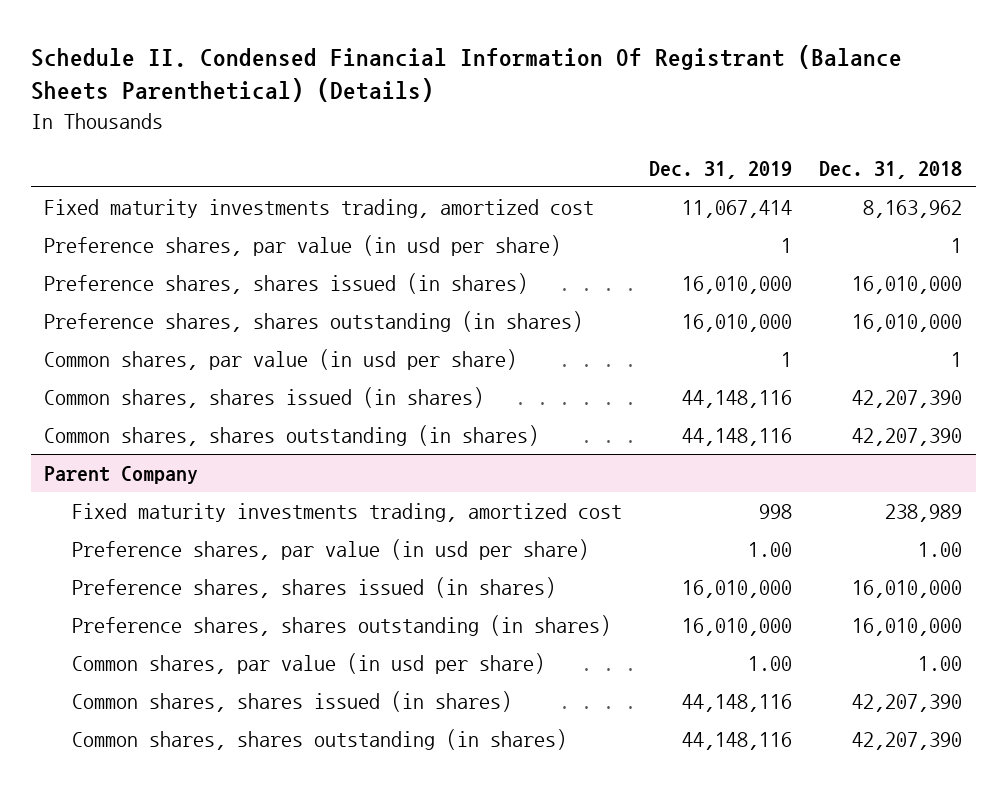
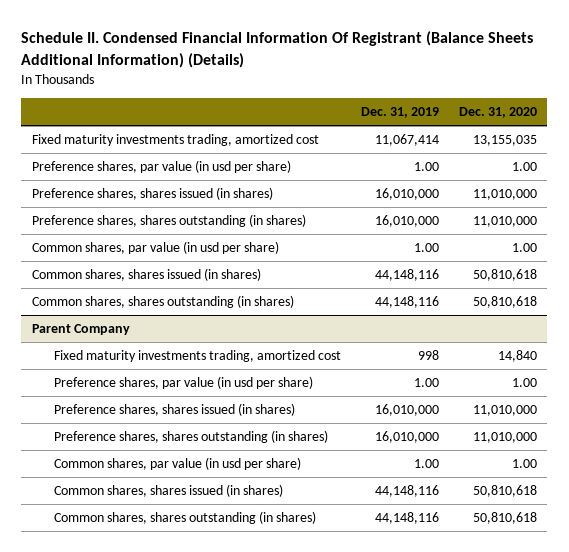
[30,44,902,103] Schedule II. Condensed Financial Information Of Registrant (Balance Sheets Parenthetical) (Details) -> [21,31,534,68] Schedule II. Condensed Financial Information Of Registrant (Balance Sheets Additional Information) (Details)
[819,160,963,179] Dec. 31, 2018 -> none
none -> [459,107,538,119] Dec. 31, 2020
[781,237,793,253] 1 -> [413,162,439,172] 1.00
[781,351,793,367] 1 -> [413,243,439,253] 1.00

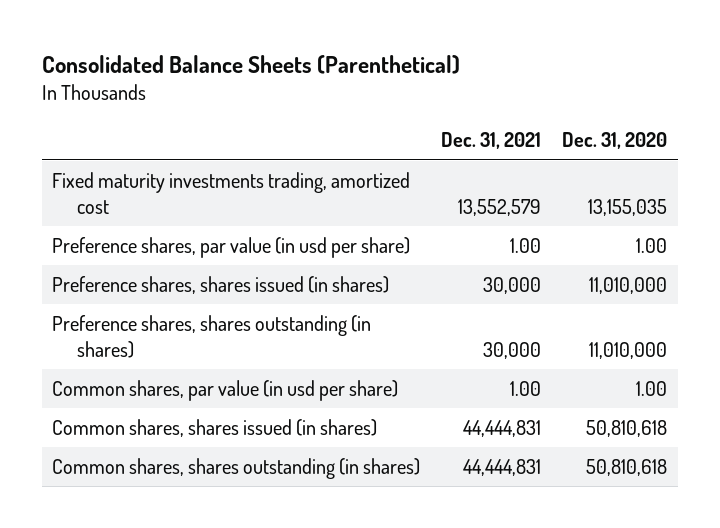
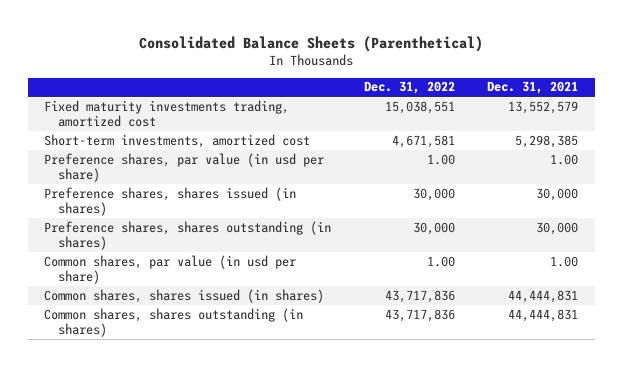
[562,132,668,150] Dec. 31, 2020 -> none
none -> [363,81,455,95] Dec. 31, 2022
none -> [43,133,310,148] Short-term investments, amortized cost

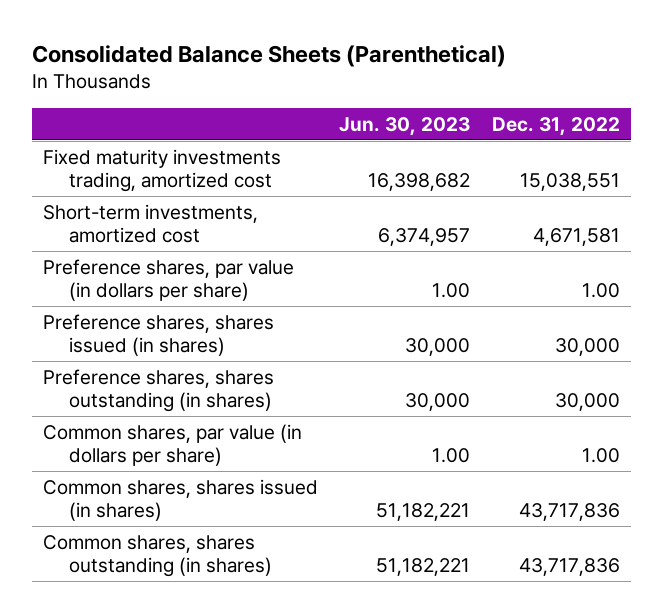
[487,81,579,95] Dec. 31, 2021 -> none
none -> [339,116,471,136] Jun. 30, 2023
[43,152,324,183] Preference shares, par value (in usd per share) -> [42,258,294,301] Preference shares, par value (in dollars per share)
[43,254,296,285] Common shares, par value (in usd per share) -> [42,423,302,466] Common shares, par value (in dollars per share)

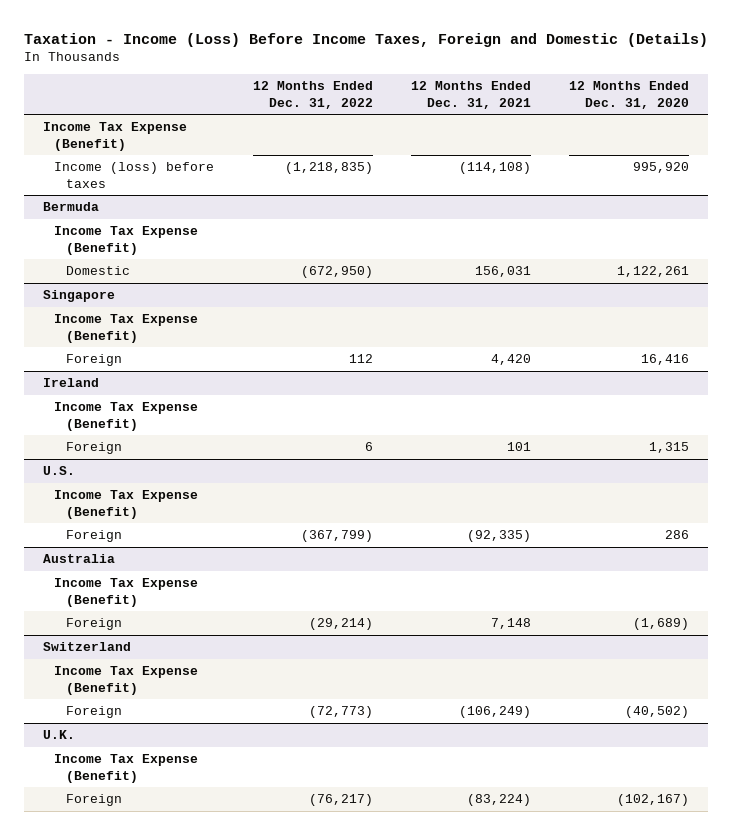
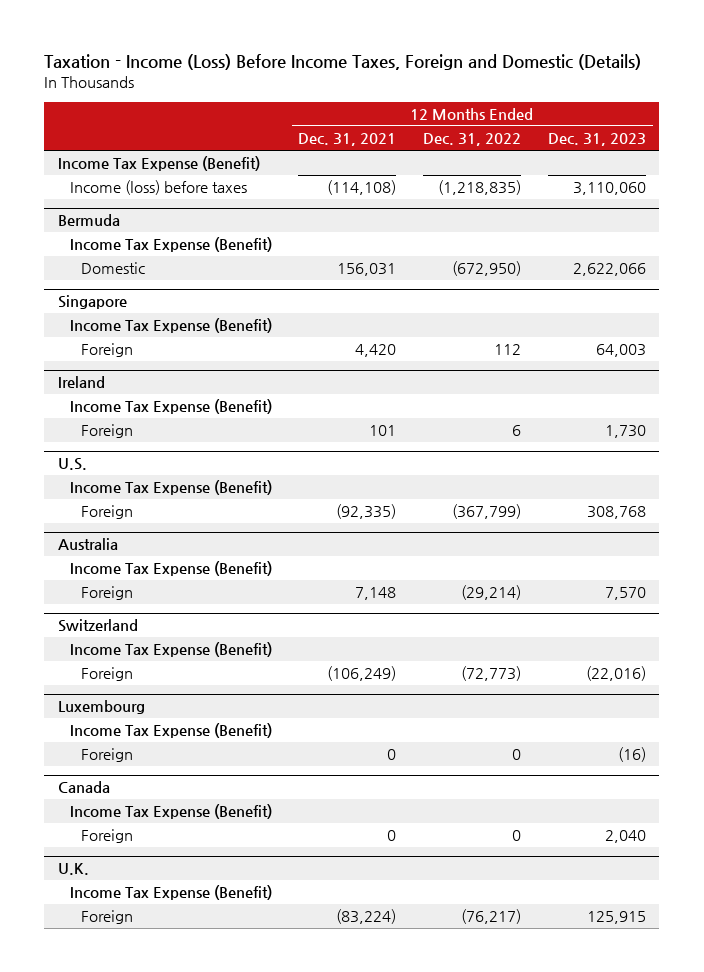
[569,81,690,109] 12 Months Ended Dec. 31, 2020 -> none
none -> [547,133,646,147] Dec. 31, 2023
none -> [57,700,145,715] Luxembourg
none -> [69,723,272,739] Income Tax Expense (Benefit)
none -> [81,748,134,763] Foreign
none -> [57,781,110,794] Canada
none -> [69,804,272,820] Income Tax Expense (Benefit)
none -> [81,829,134,844] Foreign

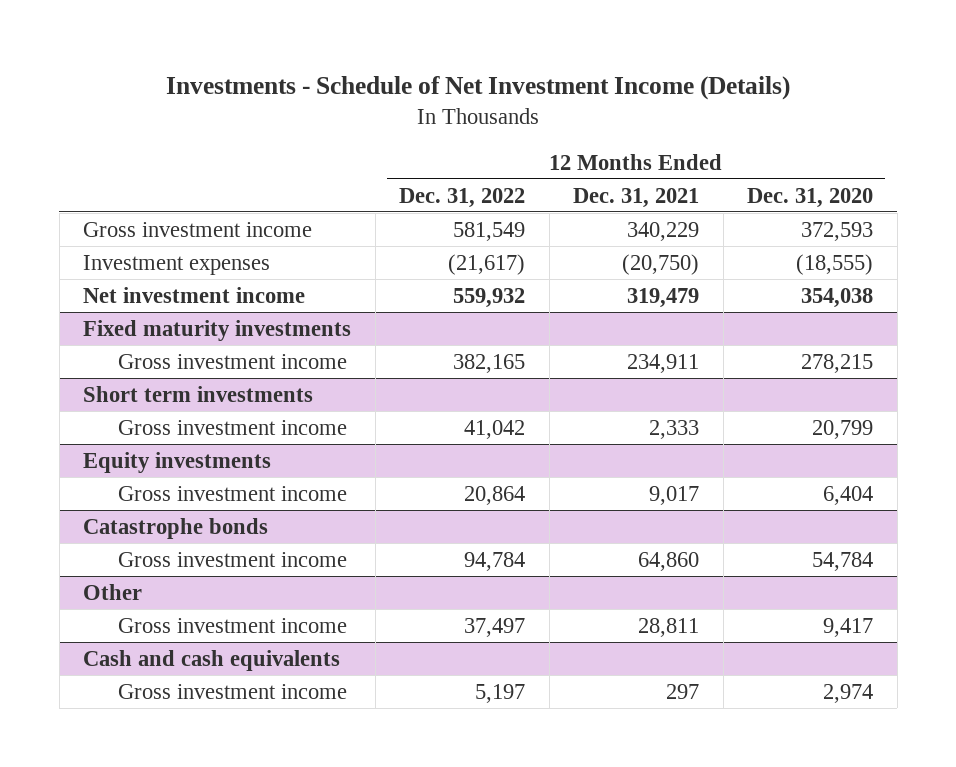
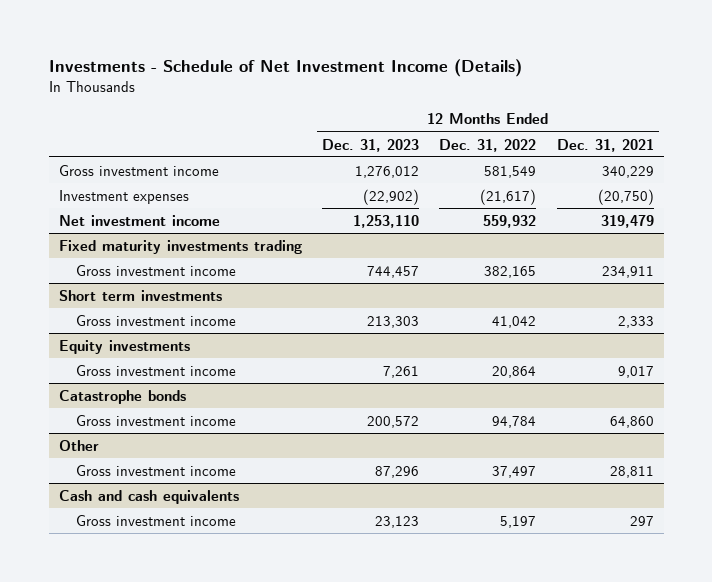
[747,187,874,208] Dec. 31, 2020 -> none
none -> [322,138,420,152] Dec. 31, 2023
[83,319,352,341] Fixed maturity investments -> [58,239,302,254] Fixed maturity investments trading

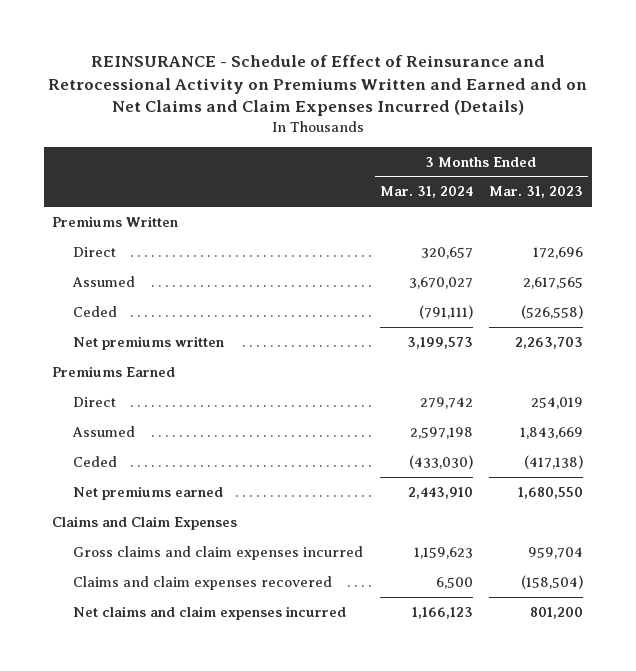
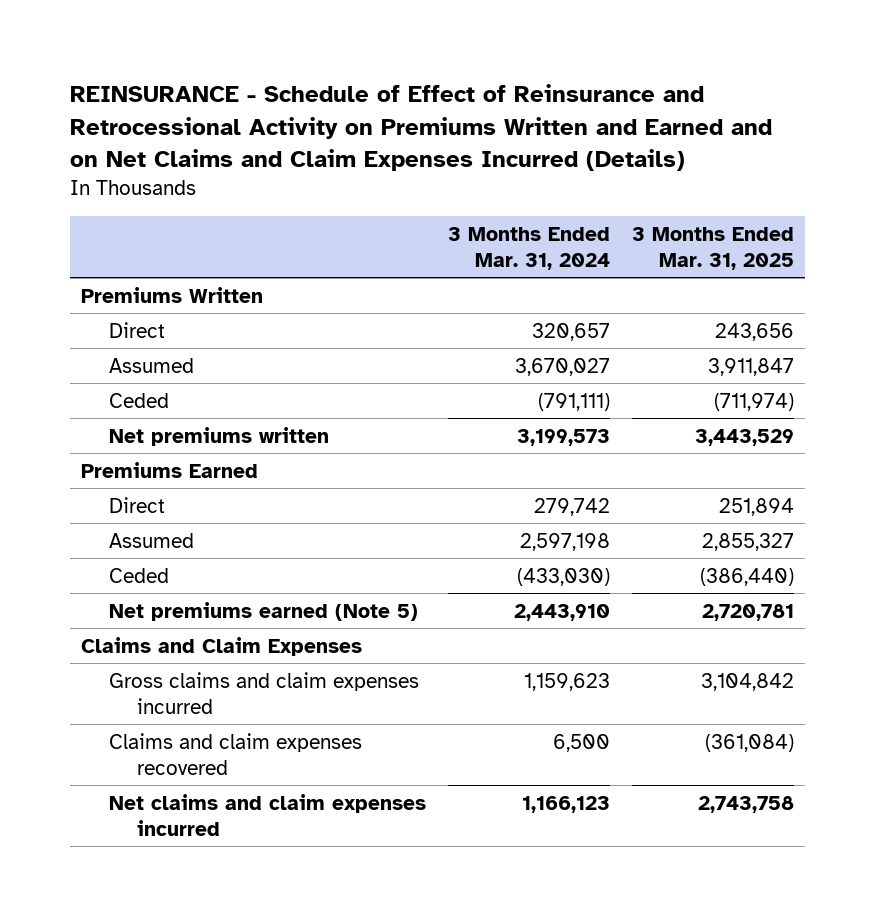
[489,186,584,199] Mar. 31, 2023 -> none
none -> [631,226,794,270] 3 Months Ended Mar. 31, 2025
[72,485,223,500] Net premiums earned -> [109,601,419,621] Net premiums earned (Note 5)

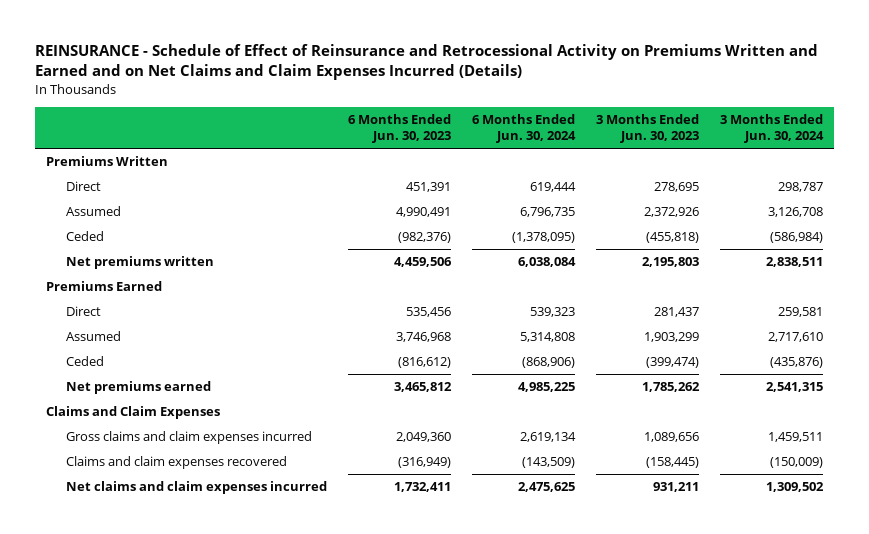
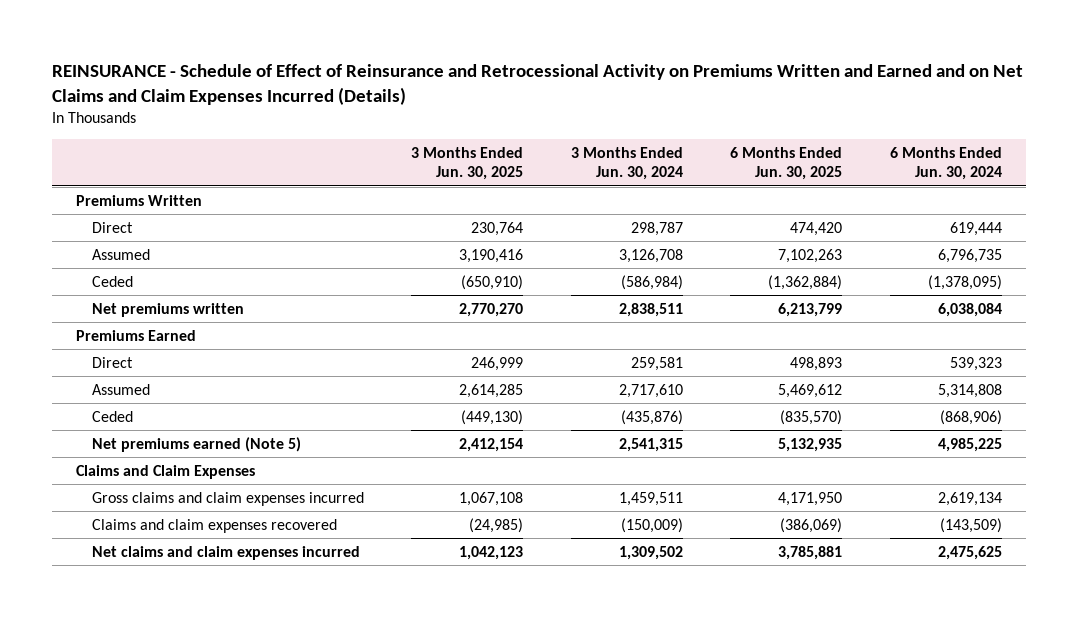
[347,114,451,144] 6 Months Ended Jun. 30, 2023 -> none
[595,114,699,144] 3 Months Ended Jun. 30, 2023 -> none
none -> [411,146,524,181] 3 Months Ended Jun. 30, 2025
none -> [730,146,843,181] 6 Months Ended Jun. 30, 2025
[65,381,211,395] Net premiums earned -> [91,436,301,452] Net premiums earned (Note 5)

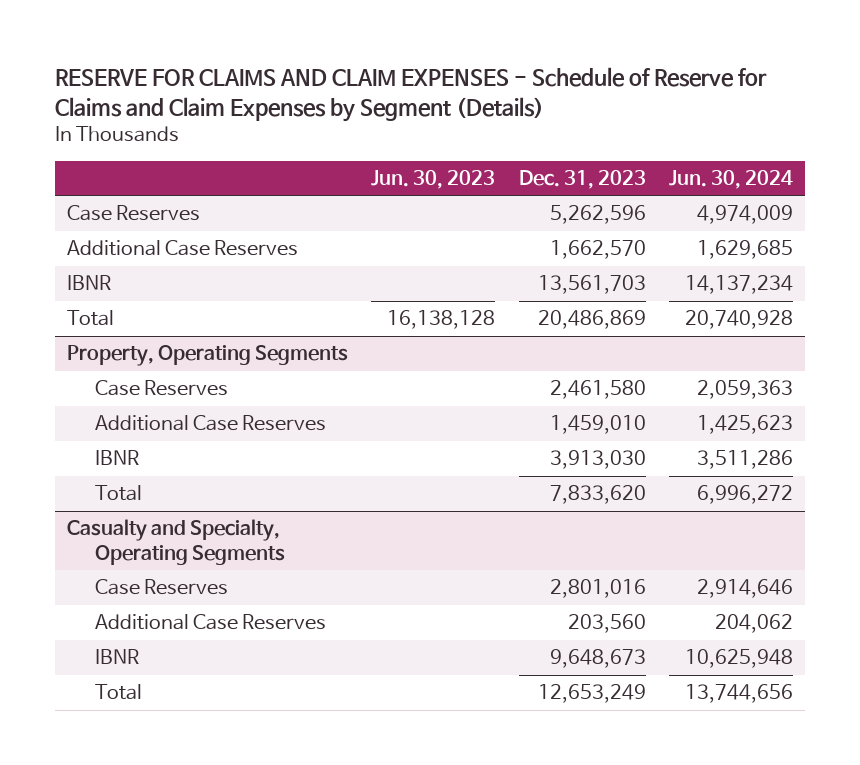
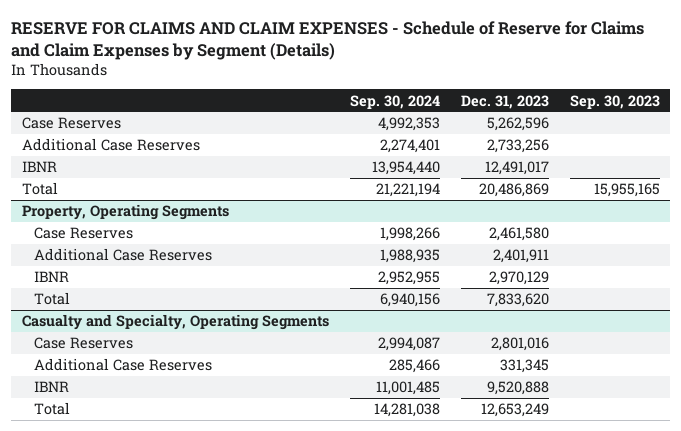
[371,169,496,189] Jun. 30, 2023 -> none
[669,169,794,189] Jun. 30, 2024 -> none
none -> [349,94,440,109] Sep. 30, 2024
none -> [569,94,660,109] Sep. 30, 2023
[549,240,646,260] 1,662,570 -> [486,139,549,154] 2,733,256
[537,275,646,295] 13,561,703 -> [484,161,549,176] 12,491,017
[549,415,646,435] 1,459,010 -> [492,249,549,264] 2,401,911
[549,450,646,470] 3,913,030 -> [488,271,549,286] 2,970,129
[567,614,646,634] 203,560 -> [499,359,549,374] 331,345
[549,649,646,669] 9,648,673 -> [486,381,549,396] 9,520,888

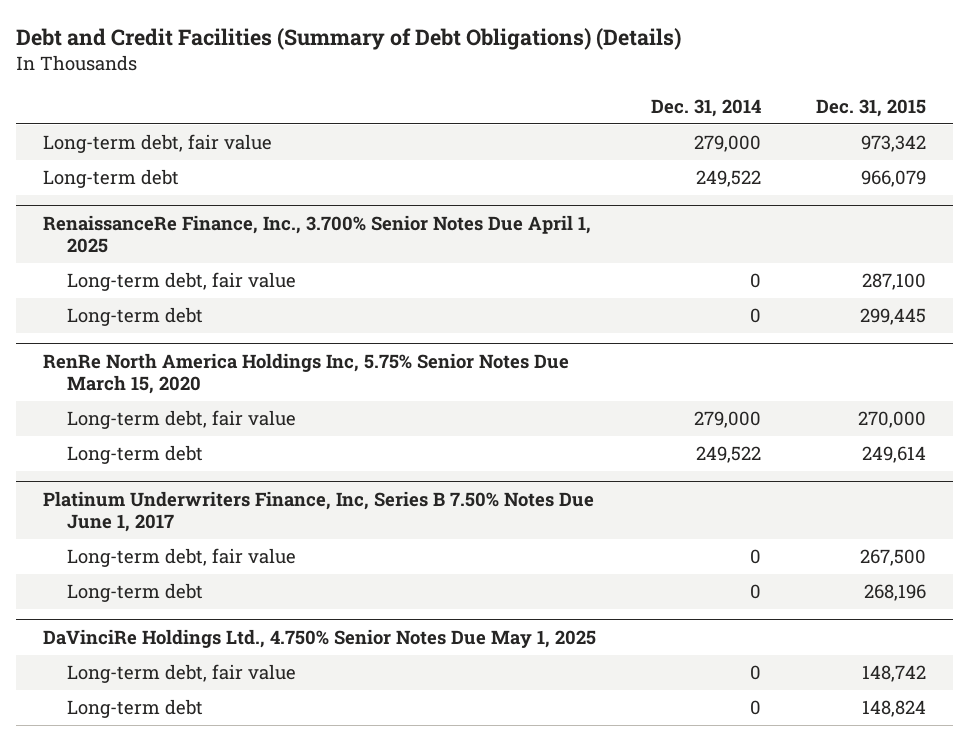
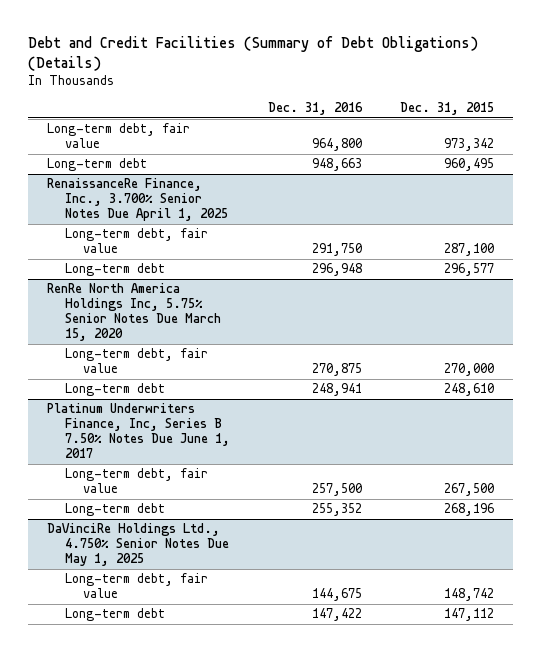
[650,98,761,117] Dec. 31, 2014 -> none
none -> [267,102,363,116] Dec. 31, 2016
[860,170,926,188] 966,079 -> [443,158,494,172] 960,495
[859,308,926,326] 299,445 -> [443,263,494,277] 296,577
[861,446,926,464] 249,614 -> [443,383,494,397] 248,610
[861,700,926,718] 148,824 -> [443,608,494,622] 147,112

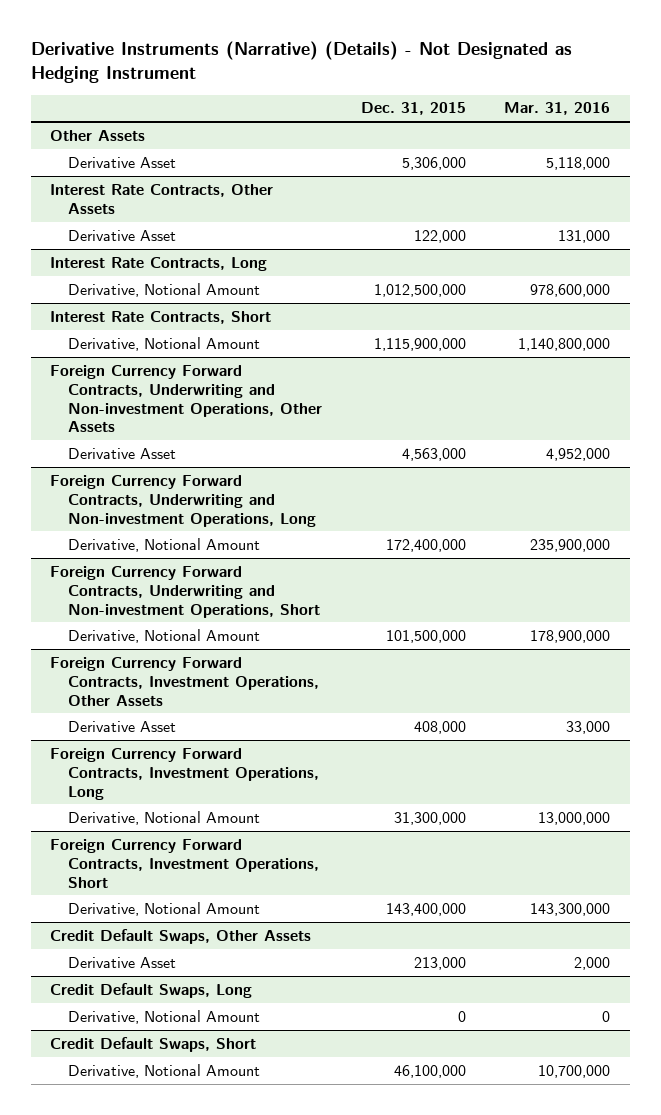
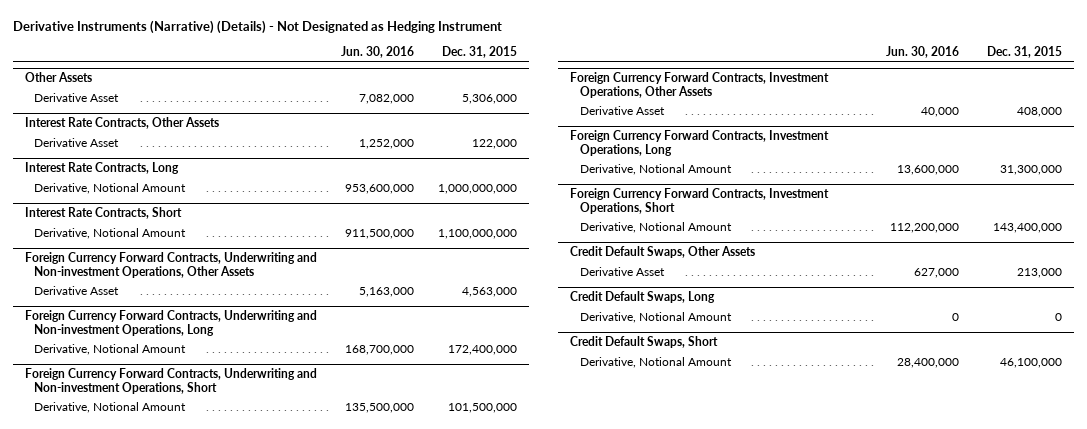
[504,102,611,116] Mar. 31, 2016 -> none
none -> [341,45,415,58] Jun. 30, 2016
[373,283,466,297] 1,012,500,000 -> [438,183,518,194] 1,000,000,000
[373,337,466,351] 1,115,900,000 -> [438,228,518,239] 1,100,000,000

